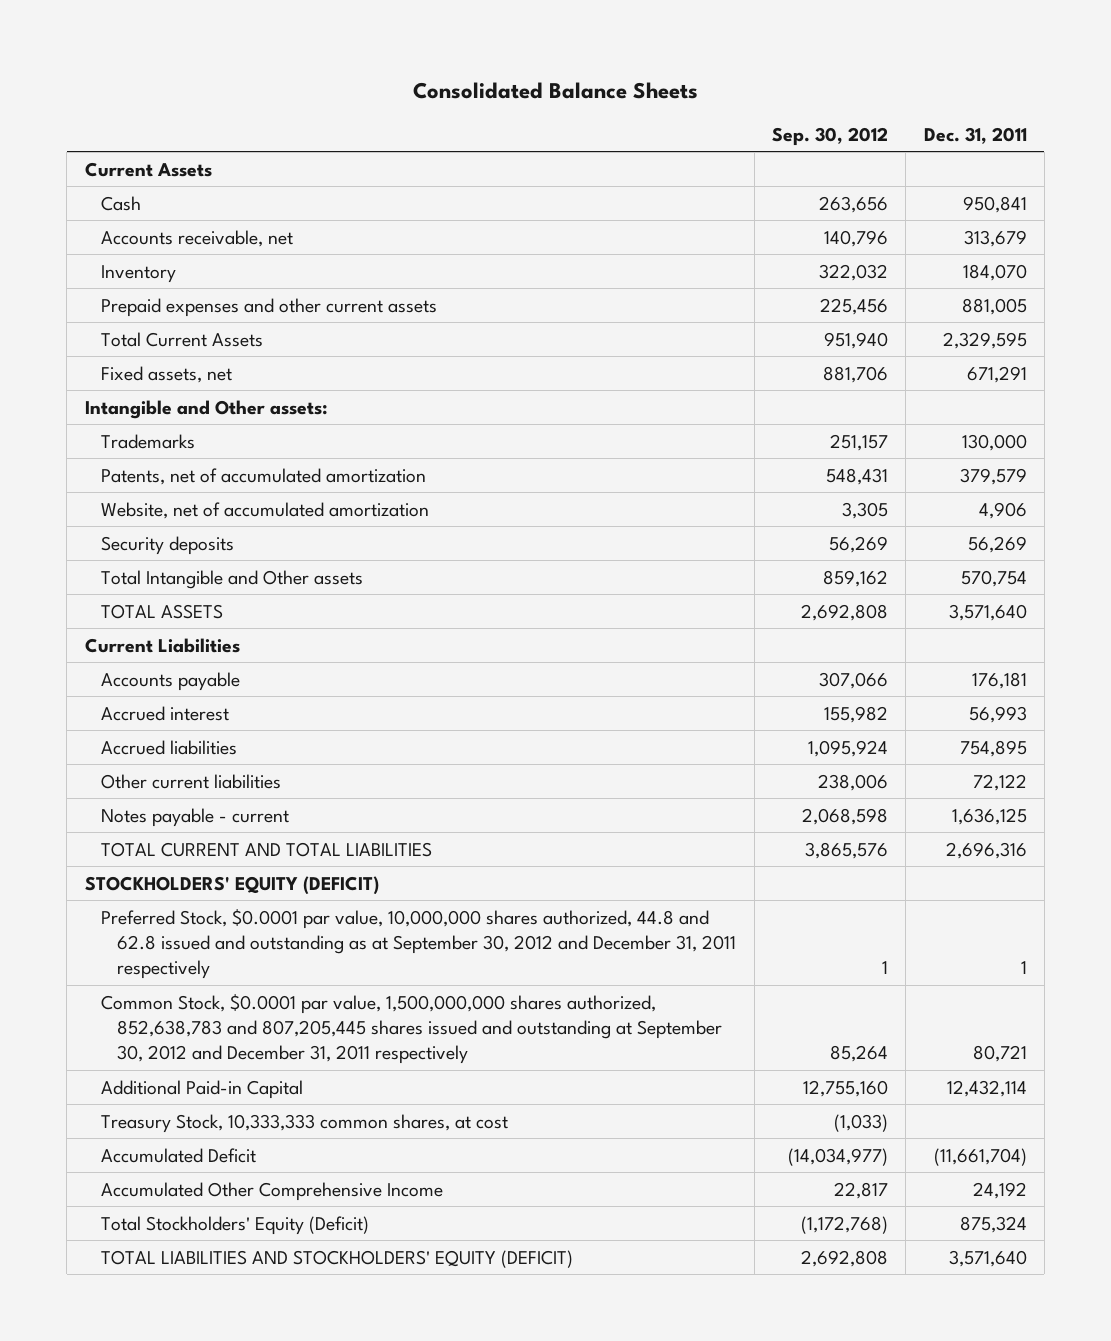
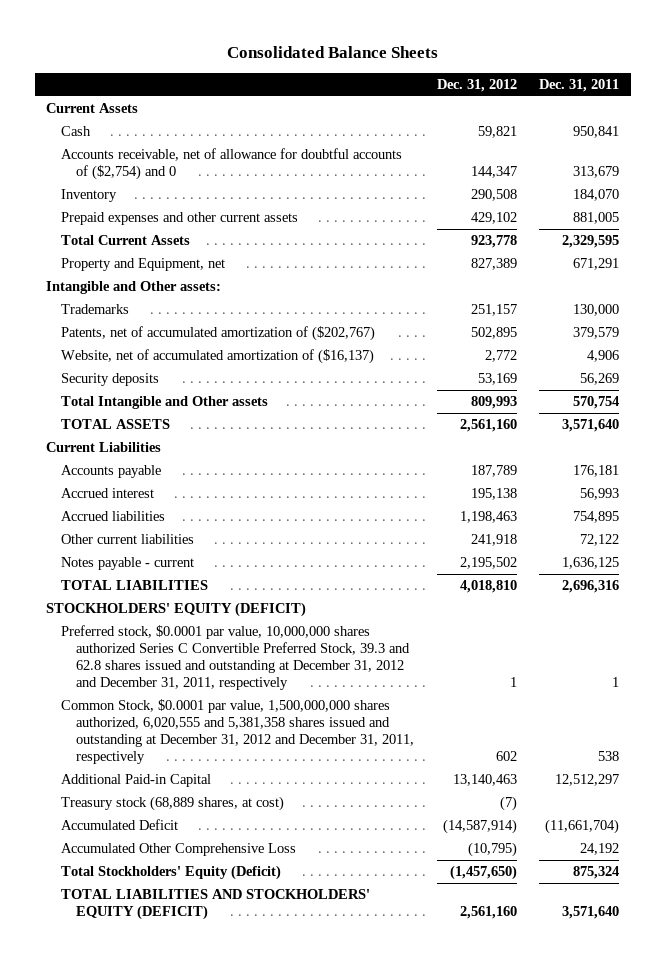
[772,126,889,146] Sep. 30, 2012 -> none
none -> [436,78,517,92] Dec. 31, 2012
[101,229,294,247] Accounts receivable, net -> [61,148,403,181] Accounts receivable, net of allowance for doubtful accounts of ($2,754) and 0
[101,365,233,383] Fixed assets, net -> [61,258,226,272] Property and Equipment, net
[101,467,427,485] Patents, net of accumulated amortization -> [61,326,376,342] Patents, net of accumulated amortization of ($202,767)
[101,501,430,519] Website, net of accumulated amortization -> [61,349,375,365] Website, net of accumulated amortization of ($16,137)
[101,841,433,857] TOTAL CURRENT AND TOTAL LIABILITIES -> [61,580,209,591] TOTAL LIABILITIES
[101,908,737,980] Preferred Stock, $0.0001 par value, 10,000,000 shares authorized, 44.8 and 62.8 issued and outstanding as at September 30, 2012 and December 31, 2011 respectively -> [61,625,411,691] Preferred stock, $0.0001 par value, 10,000,000 shares authorized Series C Convertible Preferred Stock, 39.3 and 62.8 shares issued and outstanding at December 31, 2012 and December 31, 2011, respectively
[101,993,723,1065] Common Stock, $0.0001 par value, 1,500,000,000 shares authorized, 852,638,783 and 807,205,445 shares issued and outstanding at September 30, 2012 and December 31, 2011 respectively -> [61,699,415,765] Common Stock, $0.0001 par value, 1,500,000,000 shares authorized, 6,020,555 and 5,381,358 shares issued and outstanding at December 31, 2012 and December 31, 2011, respectively
[972,1045,1027,1063] 80,721 -> [598,751,620,762] 538
[946,1079,1027,1097] 12,432,114 -> [555,774,620,787] 12,512,297
[101,1113,509,1133] Treasury Stock, 10,333,333 common shares, at cost -> [61,796,285,812] Treasury stock (68,889 shares, at cost)
[101,1181,444,1201] Accumulated Other Comprehensive Income -> [61,843,297,857] Accumulated Other Comprehensive Loss

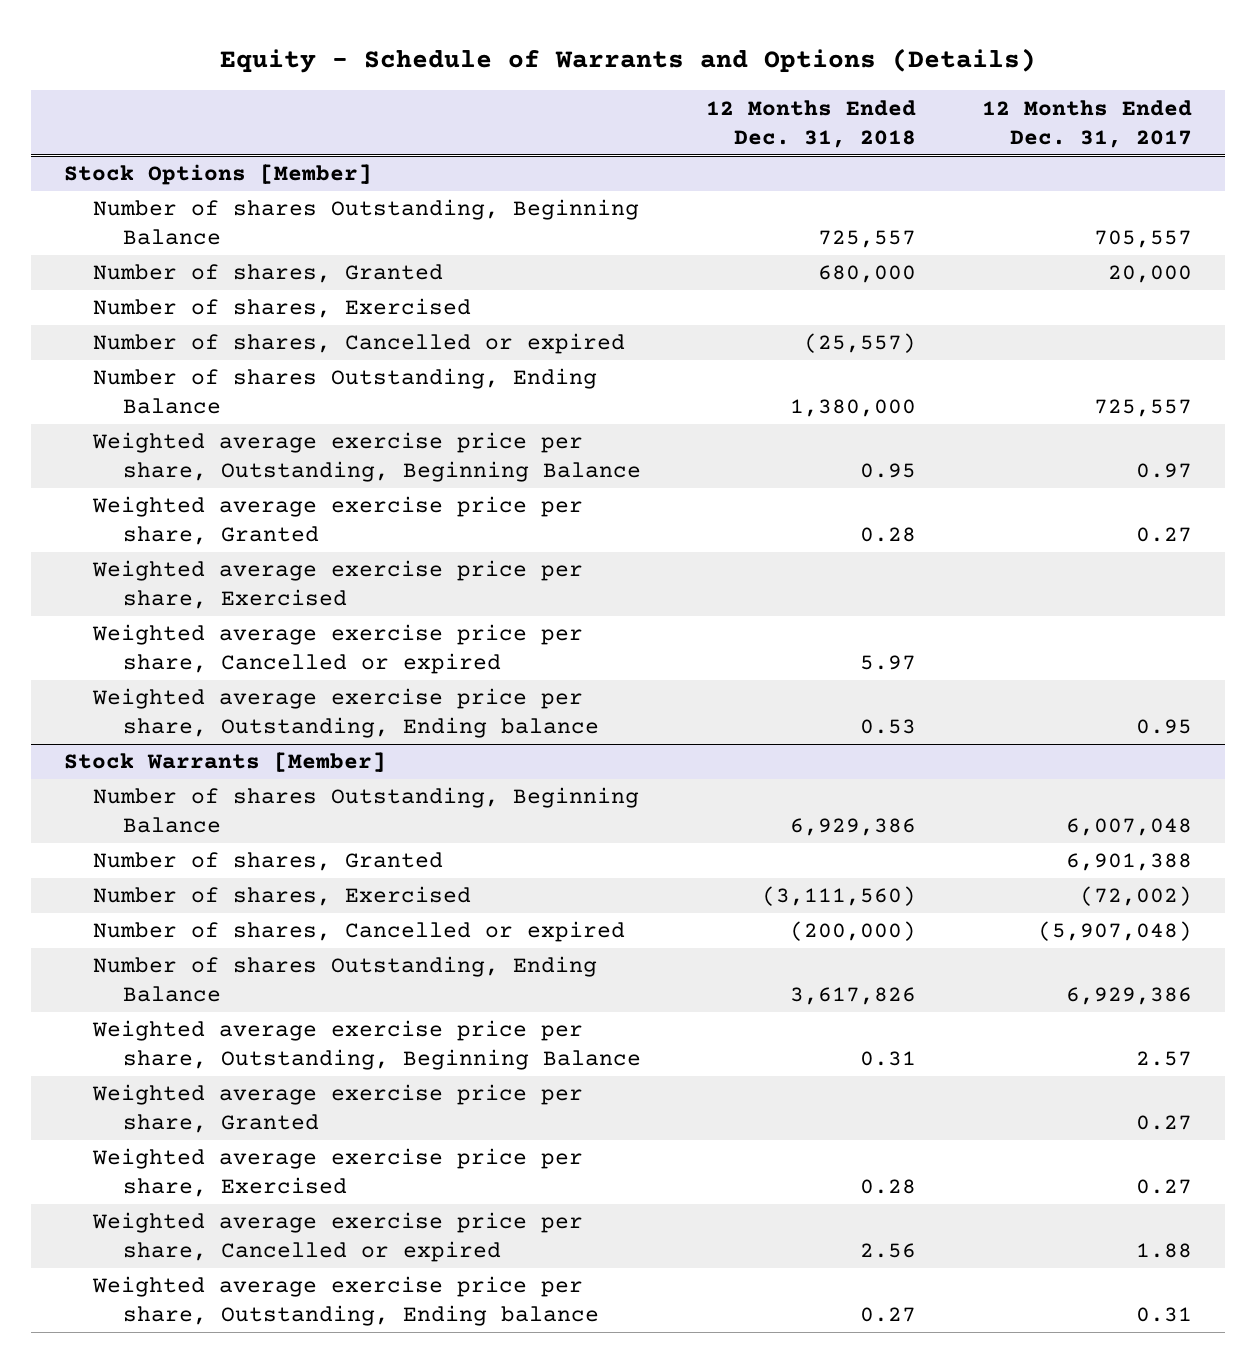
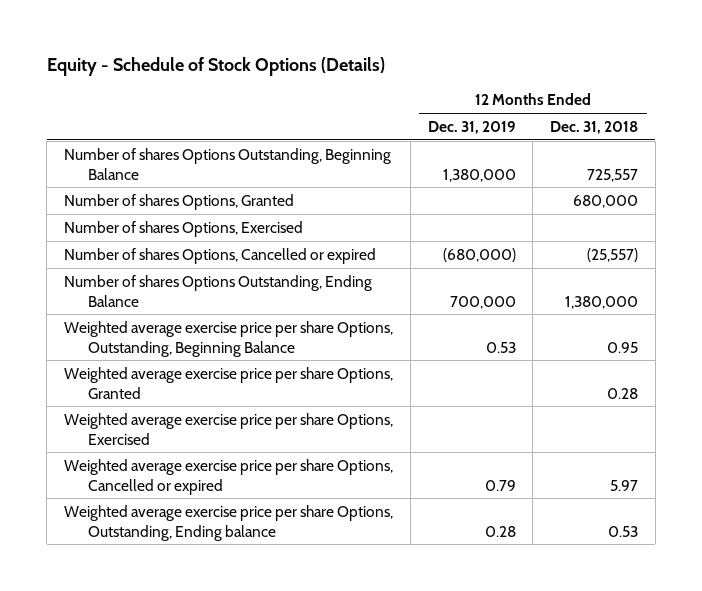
[220,48,1037,74] Equity - Schedule of Warrants and Options (Details) -> [46,56,385,76] Equity - Schedule of Stock Options (Details)
[981,99,1192,148] 12 Months Ended Dec. 31, 2017 -> none
none -> [427,120,516,134] Dec. 31, 2019
[64,164,373,186] Stock Options [Member] -> none
[64,752,387,773] Stock Warrants [Member] -> none
[93,787,640,834] Number of shares Outstanding, Beginning Balance -> none
[93,852,444,872] Number of shares, Granted -> none
[93,886,472,907] Number of shares, Exercised -> none
[93,921,626,943] Number of shares, Cancelled or expired -> none
[93,956,598,1003] Number of shares Outstanding, Ending Balance -> none
[92,1020,641,1071] Weighted average exercise price per share, Outstanding, Beginning Balance -> none
[92,1084,584,1134] Weighted average exercise price per share, Granted -> none
[92,1148,584,1198] Weighted average exercise price per share, Exercised -> none
[92,1212,584,1263] Weighted average exercise price per share, Cancelled or expired -> none
[92,1276,599,1327] Weighted average exercise price per share, Outstanding, Ending balance -> none
[93,199,640,246] Number of shares Outstanding, Beginning Balance -> [64,147,392,180] Number of shares Options Outstanding, Beginning Balance
[93,264,444,284] Number of shares, Granted -> [64,193,295,210] Number of shares Options, Granted
[93,298,472,319] Number of shares, Exercised -> [64,220,304,237] Number of shares Options, Exercised
[93,333,626,355] Number of shares, Cancelled or expired -> [64,247,377,264] Number of shares Options, Cancelled or expired
[93,368,598,415] Number of shares Outstanding, Ending Balance -> [64,274,373,307] Number of shares Options Outstanding, Ending Balance
[92,432,641,483] Weighted average exercise price per share, Outstanding, Beginning Balance -> [64,320,394,357] Weighted average exercise price per share Options, Outstanding, Beginning Balance
[92,496,584,546] Weighted average exercise price per share, Granted -> [64,366,394,399] Weighted average exercise price per share Options, Granted
[92,560,584,610] Weighted average exercise price per share, Exercised -> [64,412,394,445] Weighted average exercise price per share Options, Exercised
[92,624,584,675] Weighted average exercise price per share, Cancelled or expired -> [64,458,394,495] Weighted average exercise price per share Options, Cancelled or expired
[92,688,599,739] Weighted average exercise price per share, Outstanding, Ending balance -> [64,504,394,541] Weighted average exercise price per share Options, Outstanding, Ending balance

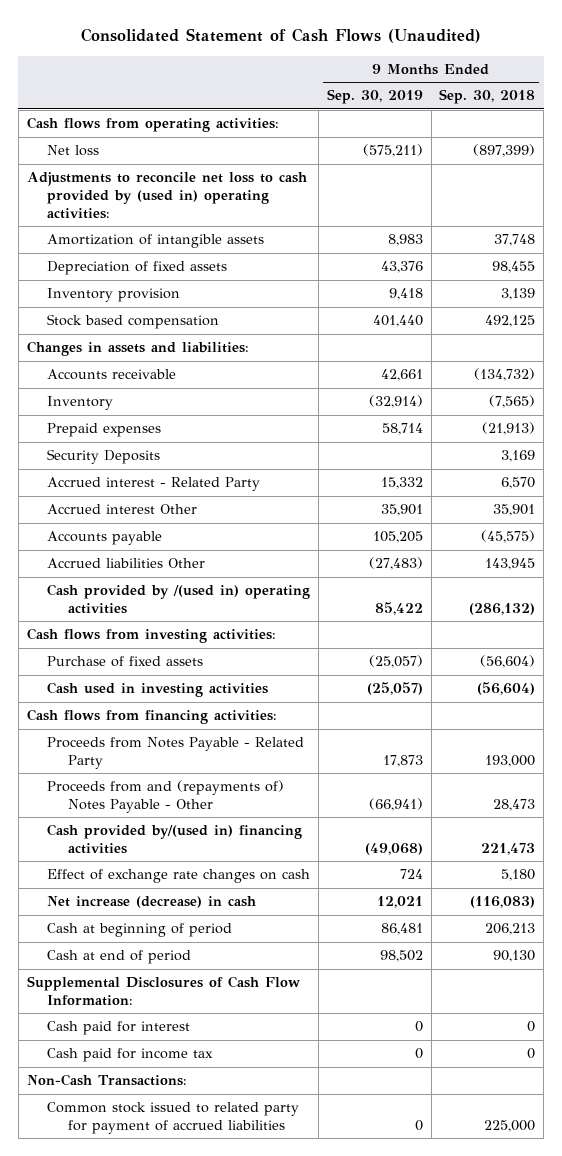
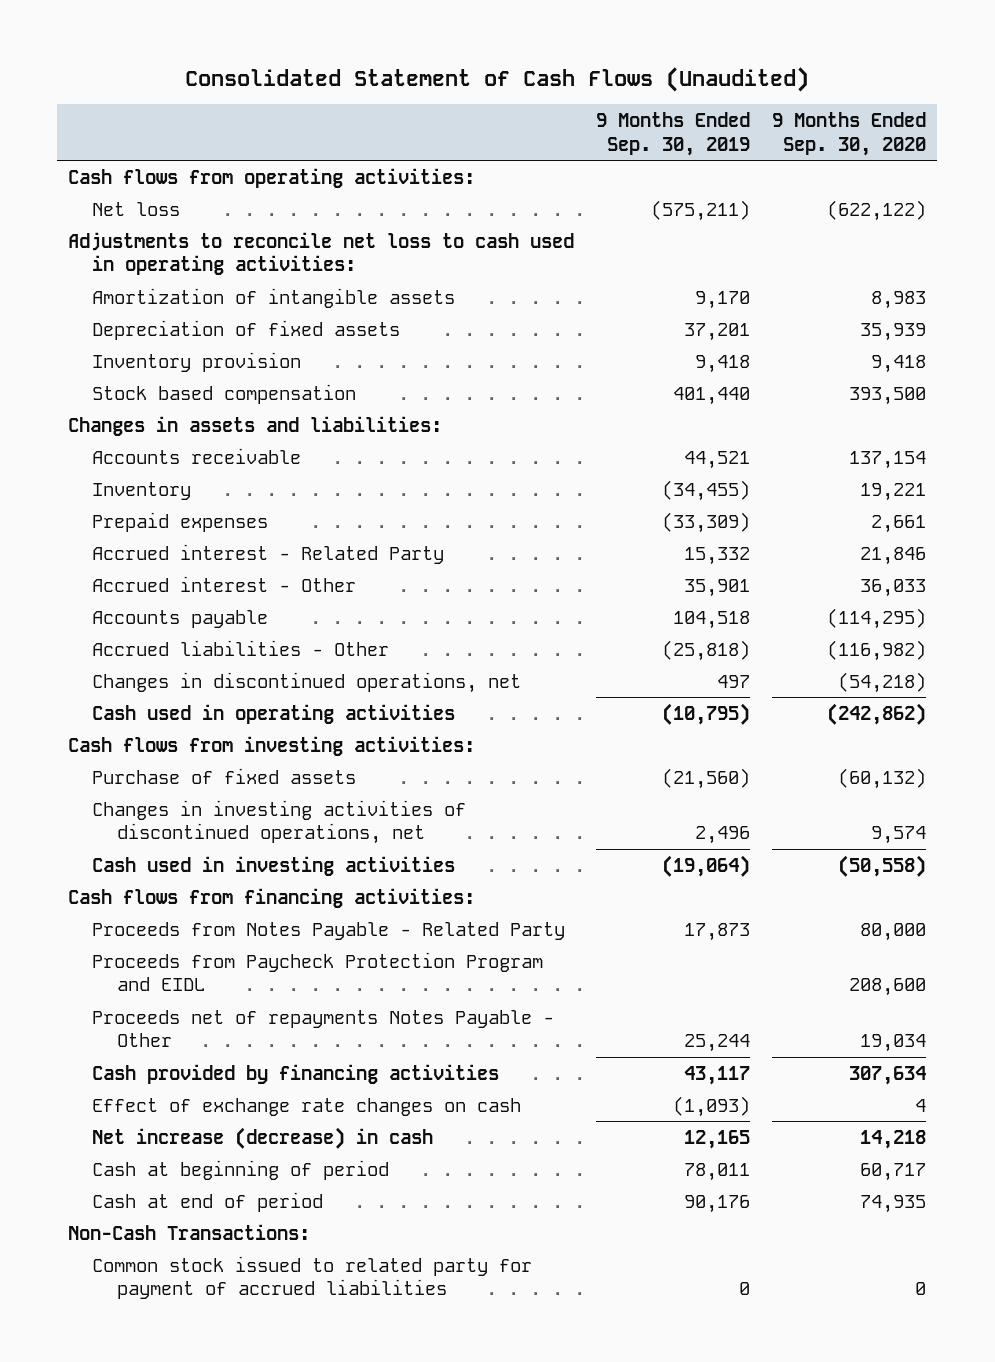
[439,89,536,105] Sep. 30, 2018 -> none
none -> [772,112,927,156] 9 Months Ended Sep. 30, 2020
[26,172,307,220] Adjustments to reconcile net loss to cash provided by (used in) operating activities: -> [68,231,575,276] Adjustments to reconcile net loss to cash used in operating activities:
[387,234,423,247] 8,983 -> [695,290,751,309] 9,170
[380,261,423,274] 43,376 -> [684,322,751,341] 37,201
[47,449,161,465] Security Deposits -> none
[380,369,423,382] 42,661 -> [684,450,751,469] 44,521
[368,395,423,409] (32,914) -> [662,479,751,501] (34,455)
[381,423,423,436] 58,714 -> [662,511,751,533] (33,309)
[47,504,198,515] Accrued interest Other -> [92,575,357,592] Accrued interest - Other
[372,531,423,544] 105,205 -> [673,610,751,629] 104,518
[47,558,206,569] Accrued liabilities Other -> [92,639,390,656] Accrued liabilities - Other
[368,557,423,571] (27,483) -> [662,639,751,661] (25,818)
none -> [92,671,522,693] Changes in discontinued operations, net
[47,584,311,615] Cash provided by /(used in) operating activities -> [92,703,456,724] Cash used in operating activities
[374,602,423,616] 85,422 -> [662,702,751,725] (10,795)
[368,655,423,669] (25,057) -> [662,767,751,789] (21,560)
none -> [92,799,467,845] Changes in investing activities of discontinued operations, net
[366,682,423,696] (25,057) -> [662,854,751,877] (19,064)
[26,976,300,1007] Supplemental Disclosures of Cash Flow Information: -> none
[47,1021,191,1036] Cash paid for interest -> none
[47,1048,214,1063] Cash paid for income tax -> none
none -> [92,951,544,992] Proceeds from Paycheck Protection Program and EIDL
[47,780,285,814] Proceeds from and (repayments of) Notes Payable - Other -> [92,1009,555,1048] Proceeds net of repayments Notes Payable - Other
[368,798,423,812] (66,941) -> [684,1034,751,1053] 25,244
[47,824,303,855] Cash provided by/(used in) financing activities -> [92,1063,500,1084] Cash provided by financing activities
[364,843,423,856] (49,068) -> [684,1065,751,1085] 43,117
[399,869,423,880] 724 -> [673,1095,751,1117] (1,093)
[376,896,423,909] 12,021 -> [684,1129,751,1149] 12,165
[380,923,423,936] 86,481 -> [684,1162,751,1181] 78,011
[379,950,423,963] 98,502 -> [684,1194,751,1213] 90,176

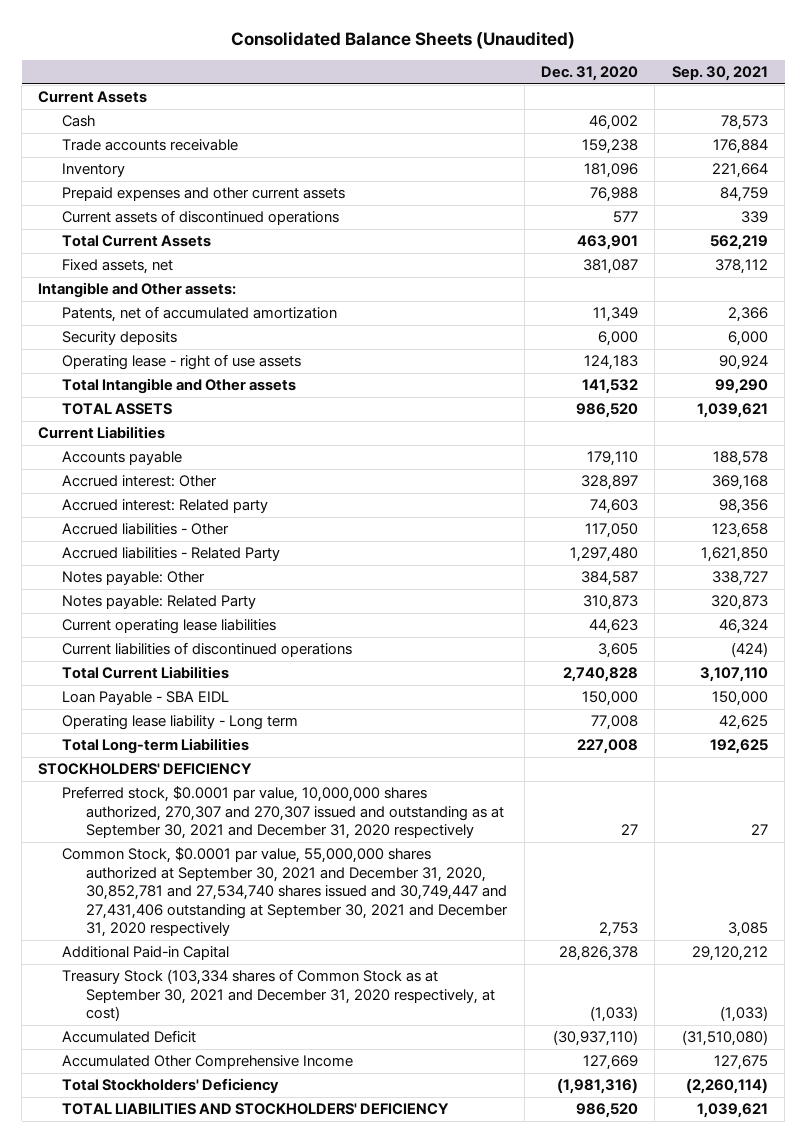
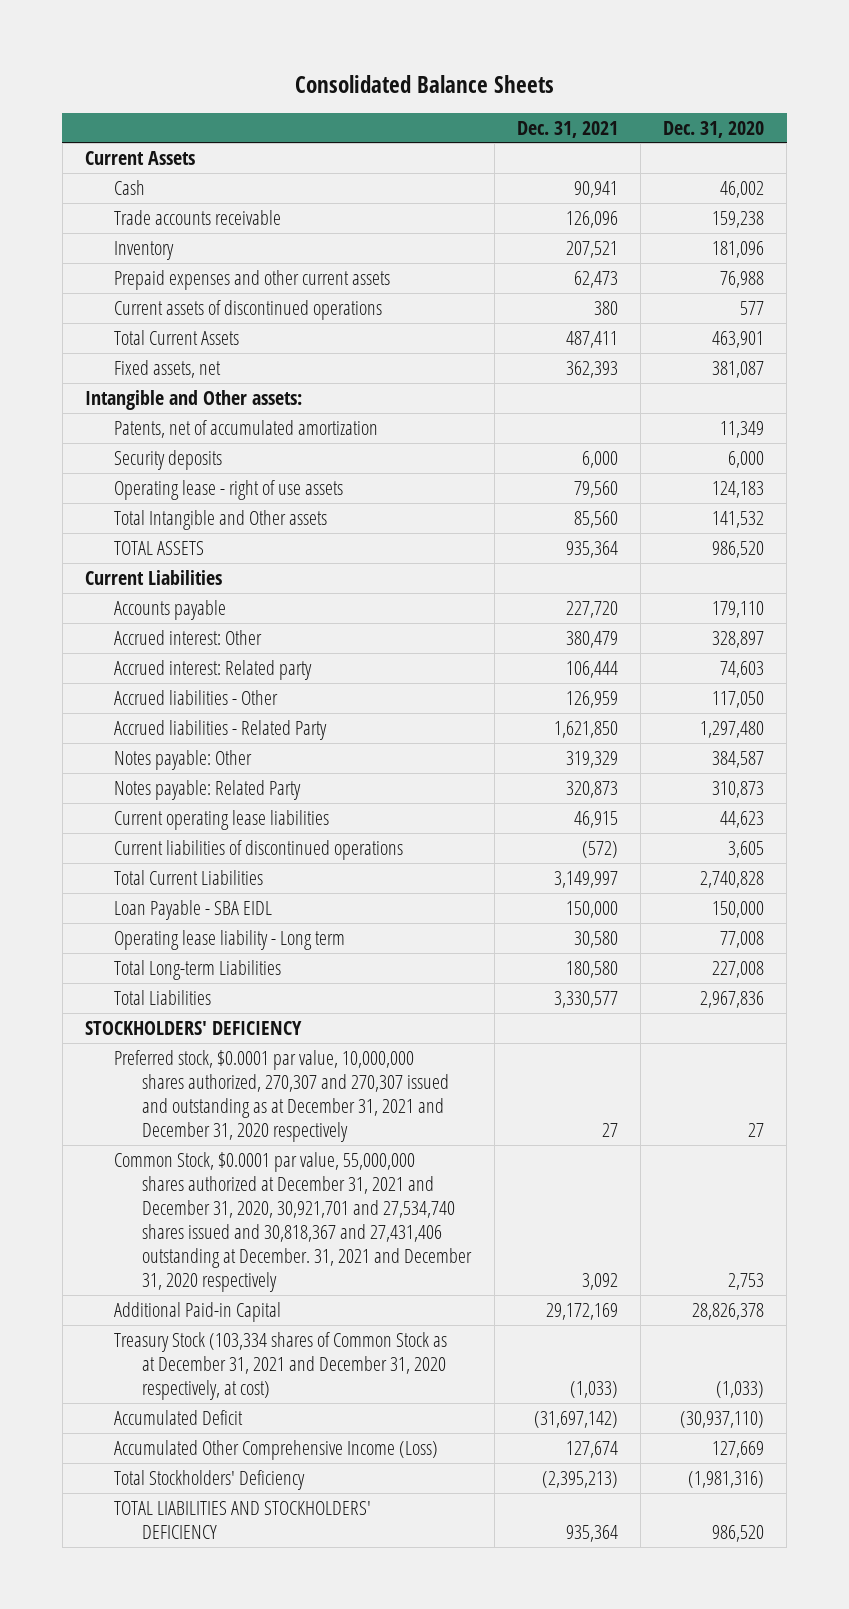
[231,30,576,49] Consolidated Balance Sheets (Unaudited) -> [294,74,554,93] Consolidated Balance Sheets
[671,66,768,82] Sep. 30, 2021 -> none
none -> [516,120,618,138] Dec. 31, 2021
none -> [113,989,211,1005] Total Liabilities
[62,786,505,840] Preferred stock, $0.0001 par value, 10,000,000 shares authorized, 270,307 and 270,307 issued and outstanding as at September 30, 2021 and December 31, 2020 respectively -> [113,1049,450,1142] Preferred stock, $0.0001 par value, 10,000,000 shares authorized, 270,307 and 270,307 issued and outstanding as at December 31, 2021 and December 31, 2020 respectively
[62,847,509,938] Common Stock, $0.0001 par value, 55,000,000 shares authorized at September 30, 2021 and December 31, 2020, 30,852,781 and 27,534,740 shares issued and 30,749,447 and 27,431,406 outstanding at September 30, 2021 and December 31, 2020 respectively -> [113,1151,473,1293] Common Stock, $0.0001 par value, 55,000,000 shares authorized at December 31, 2021 and December 31, 2020, 30,921,701 and 27,534,740 shares issued and 30,818,367 and 27,431,406 outstanding at December. 31, 2021 and December 31, 2020 respectively
[62,969,496,1022] Treasury Stock (103,334 shares of Common Stock as at September 30, 2021 and December 31, 2020 respectively, at cost) -> [113,1331,447,1400] Treasury Stock (103,334 shares of Common Stock as at December 31, 2021 and December 31, 2020 respectively, at cost)
[62,1055,354,1070] Accumulated Other Comprehensive Income -> [113,1439,438,1460] Accumulated Other Comprehensive Income (Loss)

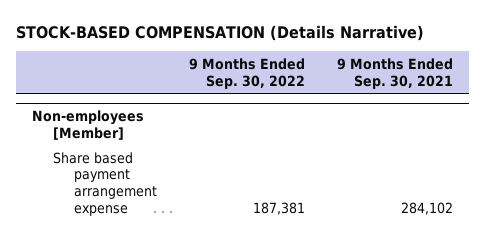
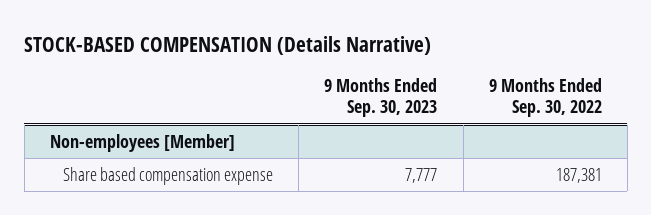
[337,58,454,89] 9 Months Ended Sep. 30, 2021 -> none
none -> [324,78,438,118] 9 Months Ended Sep. 30, 2023
[53,151,158,216] Share based payment arrangement expense -> [63,166,274,185] Share based compensation expense

